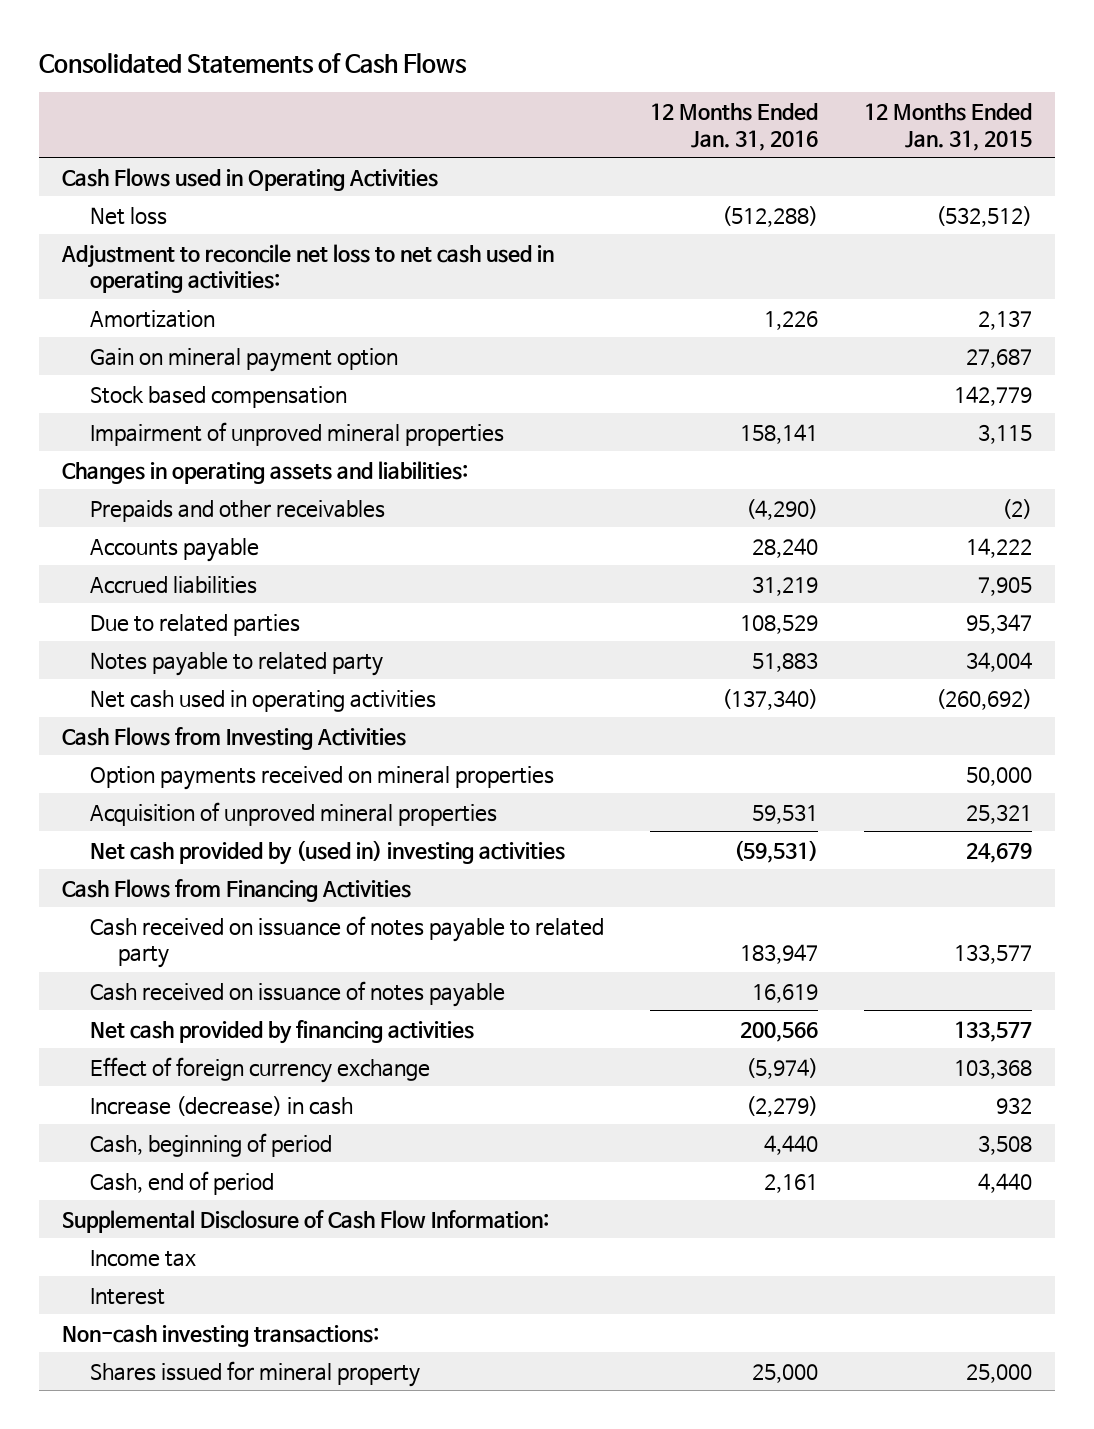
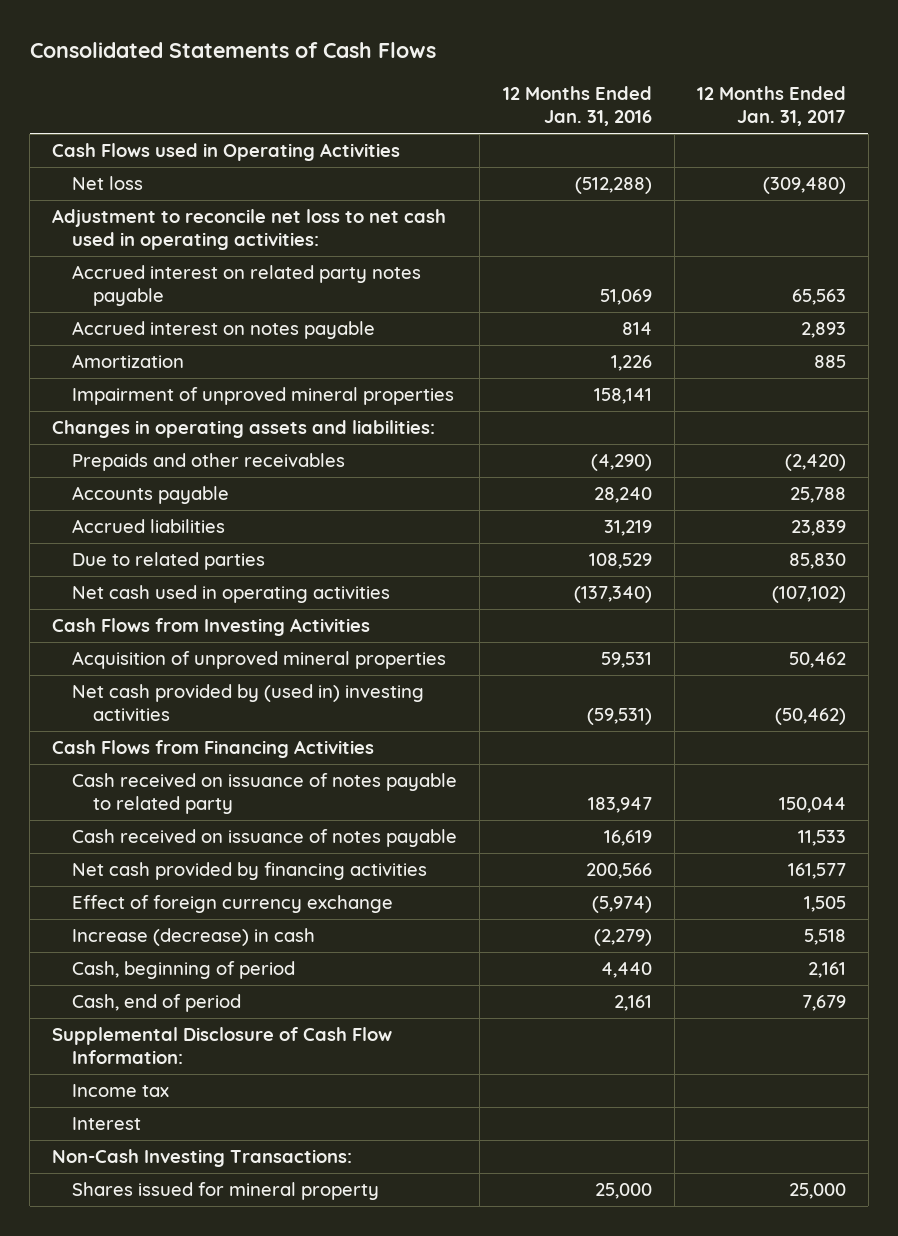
[864,102,1033,151] 12 Months Ended Jan. 31, 2015 -> none
none -> [696,85,846,127] 12 Months Ended Jan. 31, 2017
none -> [72,264,422,307] Accrued interest on related party notes payable
none -> [72,320,376,339] Accrued interest on notes payable
[90,347,399,372] Gain on mineral payment option -> none
[90,385,348,408] Stock based compensation -> none
[90,651,384,676] Notes payable to related party -> none
[90,765,555,790] Option payments received on mineral properties -> none
[62,1324,380,1347] Non-cash investing transactions: -> [52,1148,353,1167] Non-Cash Investing Transactions:

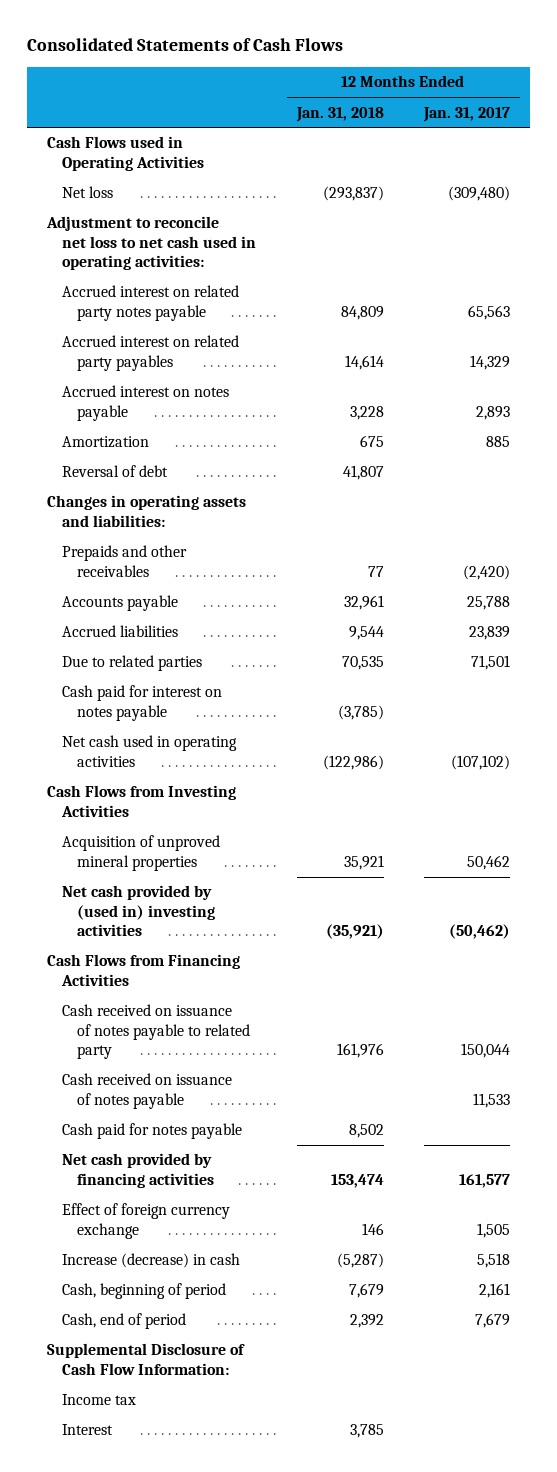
[502,85,652,127] 12 Months Ended Jan. 31, 2016 -> none
none -> [295,106,384,122] Jan. 31, 2018
none -> [62,335,240,371] Accrued interest on related party payables
[72,386,455,405] Impairment of unproved mineral properties -> none
none -> [62,465,169,478] Reversal of debt
[788,552,846,569] 85,830 -> [471,655,511,671] 71,501
none -> [62,685,223,721] Cash paid for interest on notes payable
none -> [62,1123,243,1140] Cash paid for notes payable
[52,1148,353,1167] Non-Cash Investing Transactions: -> none
[72,1181,380,1200] Shares issued for mineral property -> none

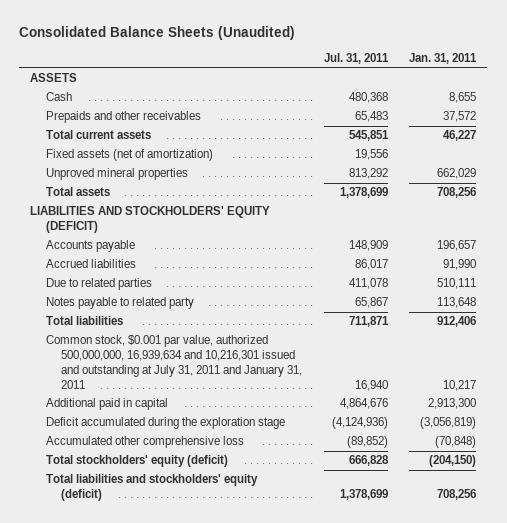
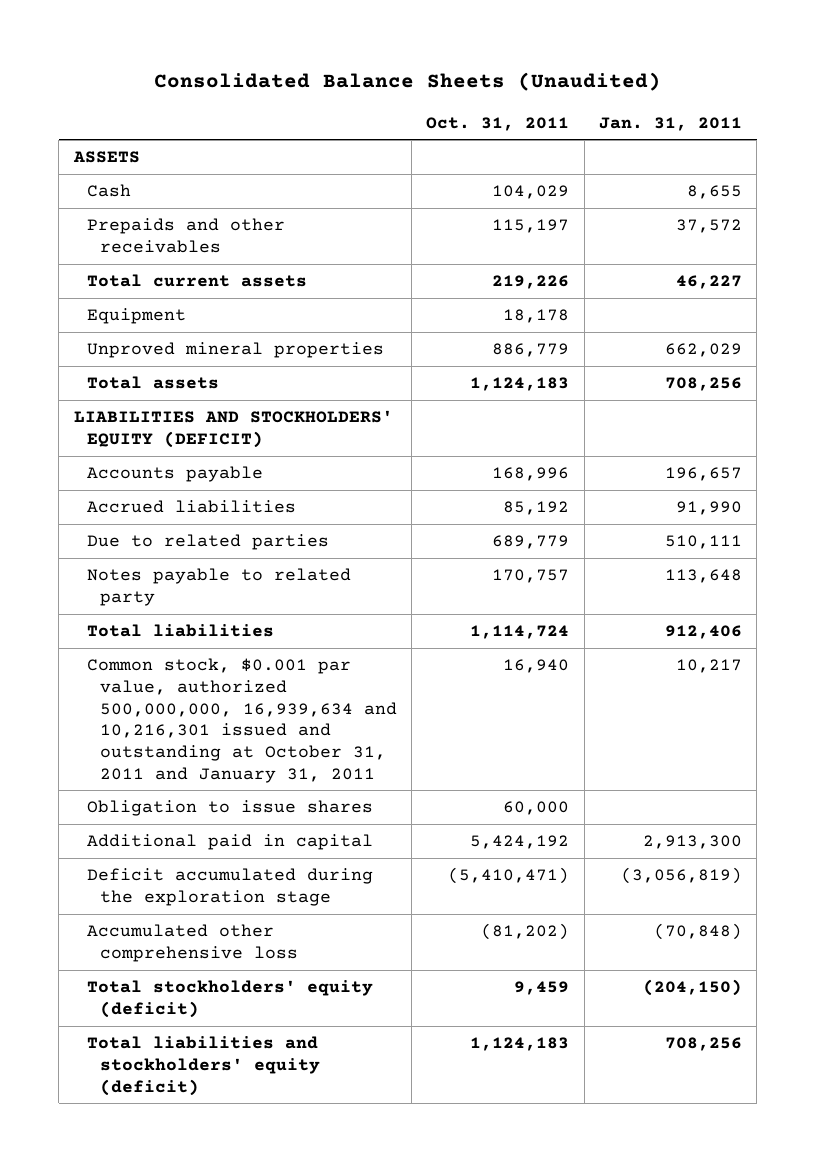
[323,53,389,65] Jul. 31, 2011 -> none
none -> [426,116,570,131] Oct. 31, 2011
[45,149,213,162] Fixed assets (net of amortization) -> [86,308,186,325] Equipment
[45,335,302,389] Common stock, $0.001 par value, authorized 500,000,000, 16,939,634 and 10,216,301 issued and outstanding at July 31, 2011 and January 31, 2011 -> [86,658,398,783] Common stock, $0.001 par value, authorized 500,000,000, 16,939,634 and 10,216,301 issued and outstanding at October 31, 2011 and January 31, 2011
none -> [86,800,373,817] Obligation to issue shares

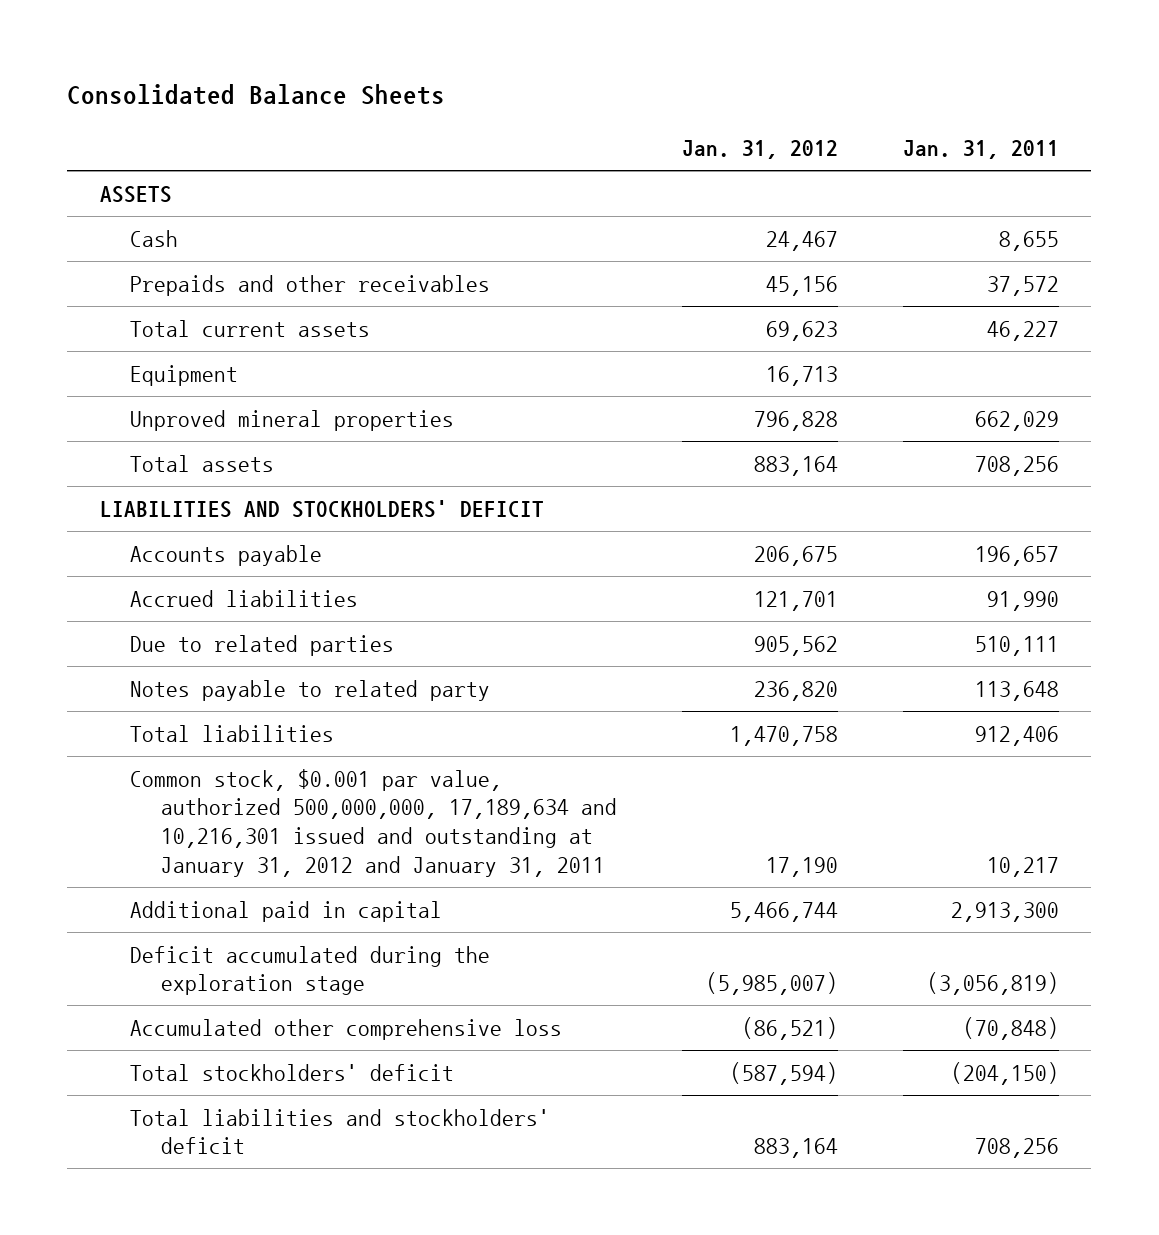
[153,72,661,92] Consolidated Balance Sheets (Unaudited) -> [67,83,446,105] Consolidated Balance Sheets
[426,116,570,131] Oct. 31, 2011 -> none
none -> [681,140,838,160] Jan. 31, 2012
[73,410,393,448] LIABILITIES AND STOCKHOLDERS' EQUITY (DEFICIT) -> [99,499,544,518] LIABILITIES AND STOCKHOLDERS' DEFICIT
[86,800,373,817] Obligation to issue shares -> none
[86,658,398,783] Common stock, $0.001 par value, authorized 500,000,000, 16,939,634 and 10,216,301 issued and outstanding at October 31, 2011 and January 31, 2011 -> [130,768,617,877] Common stock, $0.001 par value, authorized 500,000,000, 17,189,634 and 10,216,301 issued and outstanding at January 31, 2012 and January 31, 2011
[86,980,373,1018] Total stockholders' equity (deficit) -> [130,1063,455,1081] Total stockholders' deficit
[86,1036,321,1096] Total liabilities and stockholders' equity (deficit) -> [130,1108,551,1155] Total liabilities and stockholders' deficit

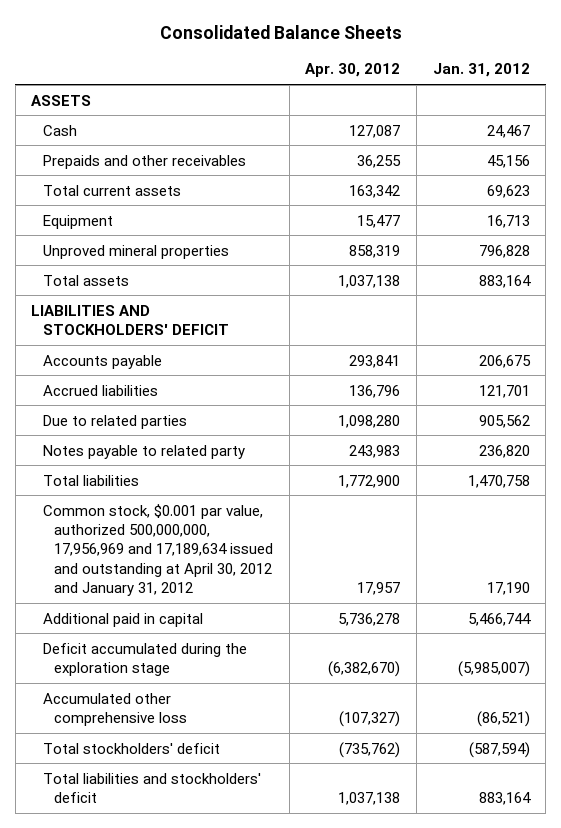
[902,140,1059,160] Jan. 31, 2011 -> none
none -> [305,63,401,78] Apr. 30, 2012
[130,768,617,877] Common stock, $0.001 par value, authorized 500,000,000, 17,189,634 and 10,216,301 issued and outstanding at January 31, 2012 and January 31, 2011 -> [42,503,273,597] Common stock, $0.001 par value, authorized 500,000,000, 17,956,969 and 17,189,634 issued and outstanding at April 30, 2012 and January 31, 2012

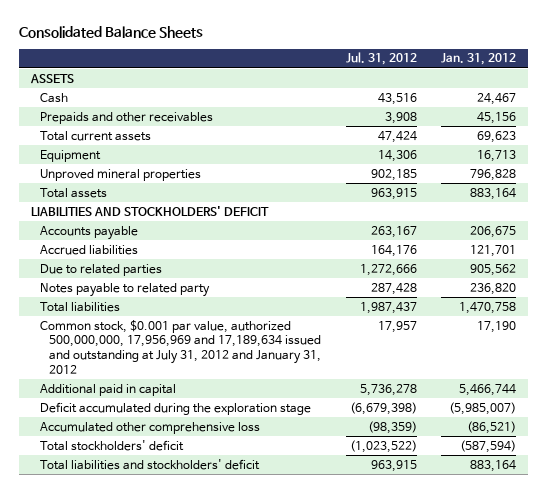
[305,63,401,78] Apr. 30, 2012 -> none
none -> [345,52,417,66] Jul. 31, 2012
[42,503,273,597] Common stock, $0.001 par value, authorized 500,000,000, 17,956,969 and 17,189,634 issued and outstanding at April 30, 2012 and January 31, 2012 -> [40,319,322,374] Common stock, $0.001 par value, authorized 500,000,000, 17,956,969 and 17,189,634 issued and outstanding at July 31, 2012 and January 31, 2012

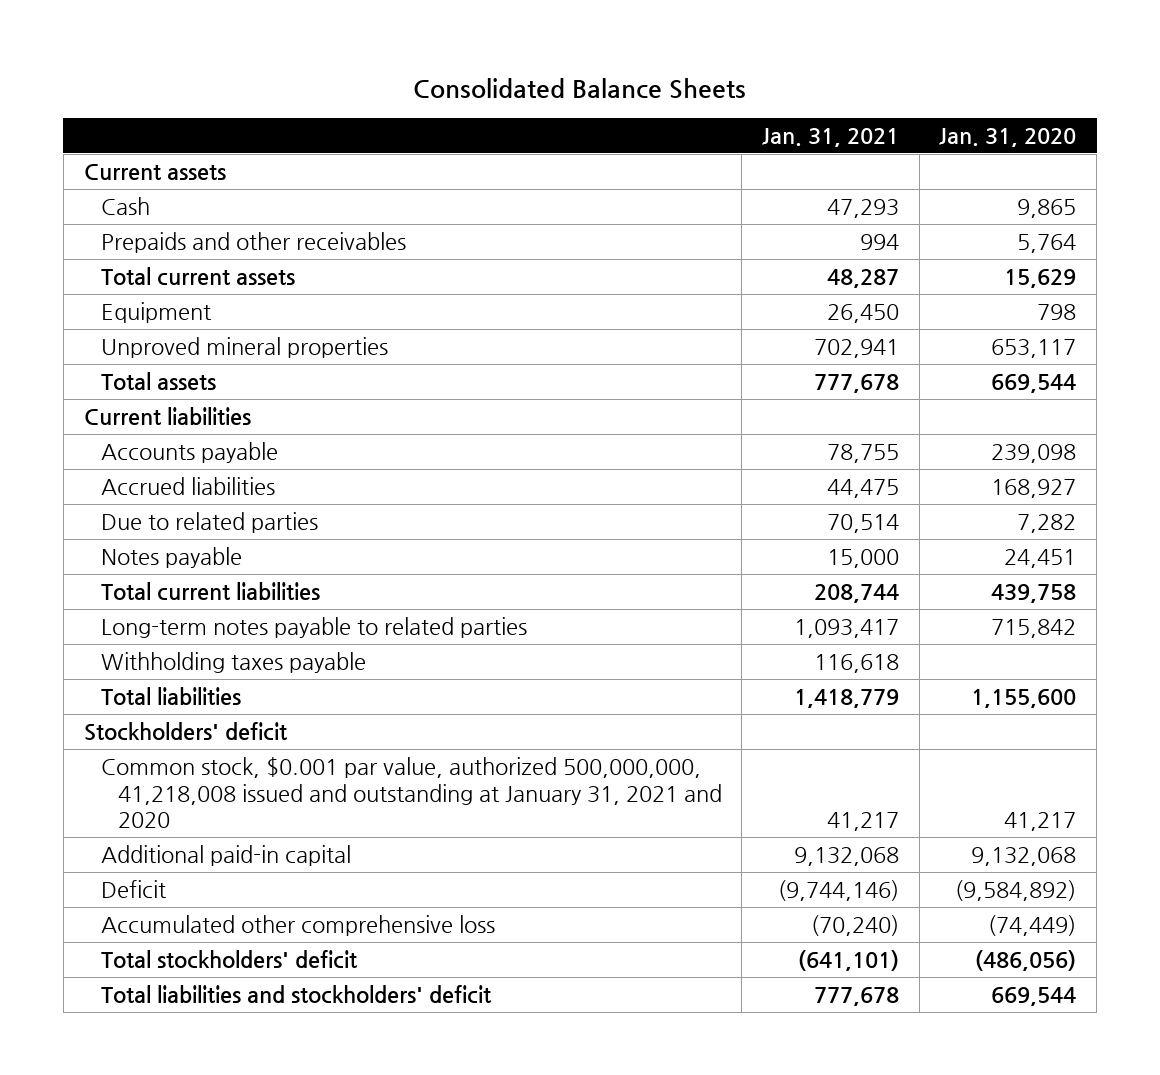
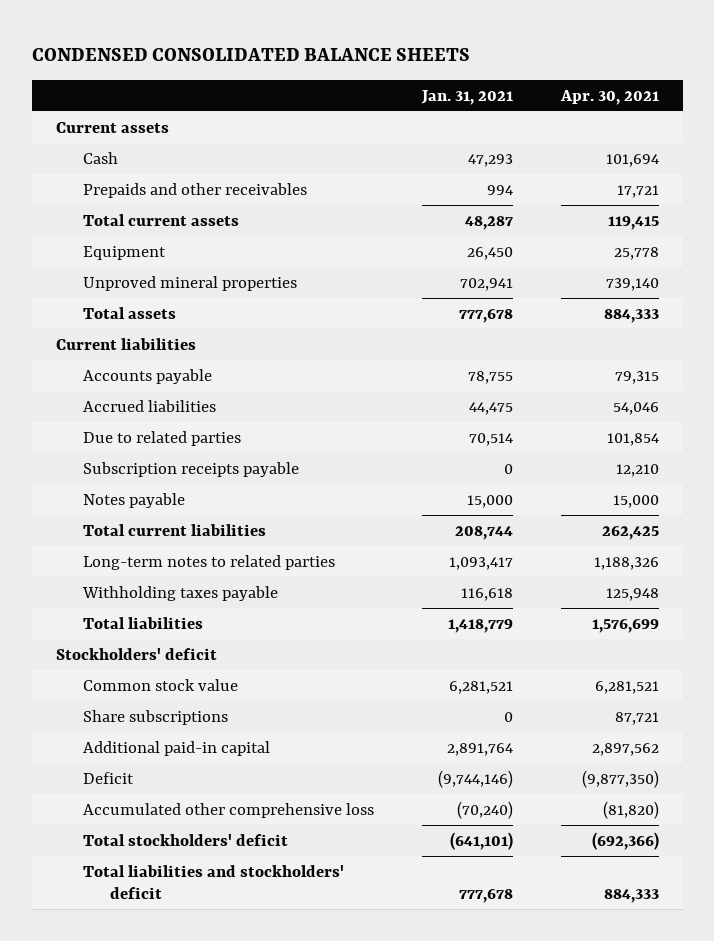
[413,77,747,99] Consolidated Balance Sheets -> [31,48,470,62] CONDENSED CONSOLIDATED BALANCE SHEETS
[939,127,1077,147] Jan. 31, 2020 -> none
none -> [559,89,659,105] Apr. 30, 2021
none -> [83,461,300,477] Subscription receipts payable
[100,616,527,638] Long-term notes payable to related parties -> [83,554,336,570] Long-term notes to related parties
[100,756,722,829] Common stock, $0.001 par value, authorized 500,000,000, 41,218,008 issued and outstanding at January 31, 2021 and 2020 -> none
none -> [83,678,239,691] Common stock value
none -> [83,709,229,725] Share subscriptions
[793,846,899,866] 9,132,068 -> [446,742,513,756] 2,891,764

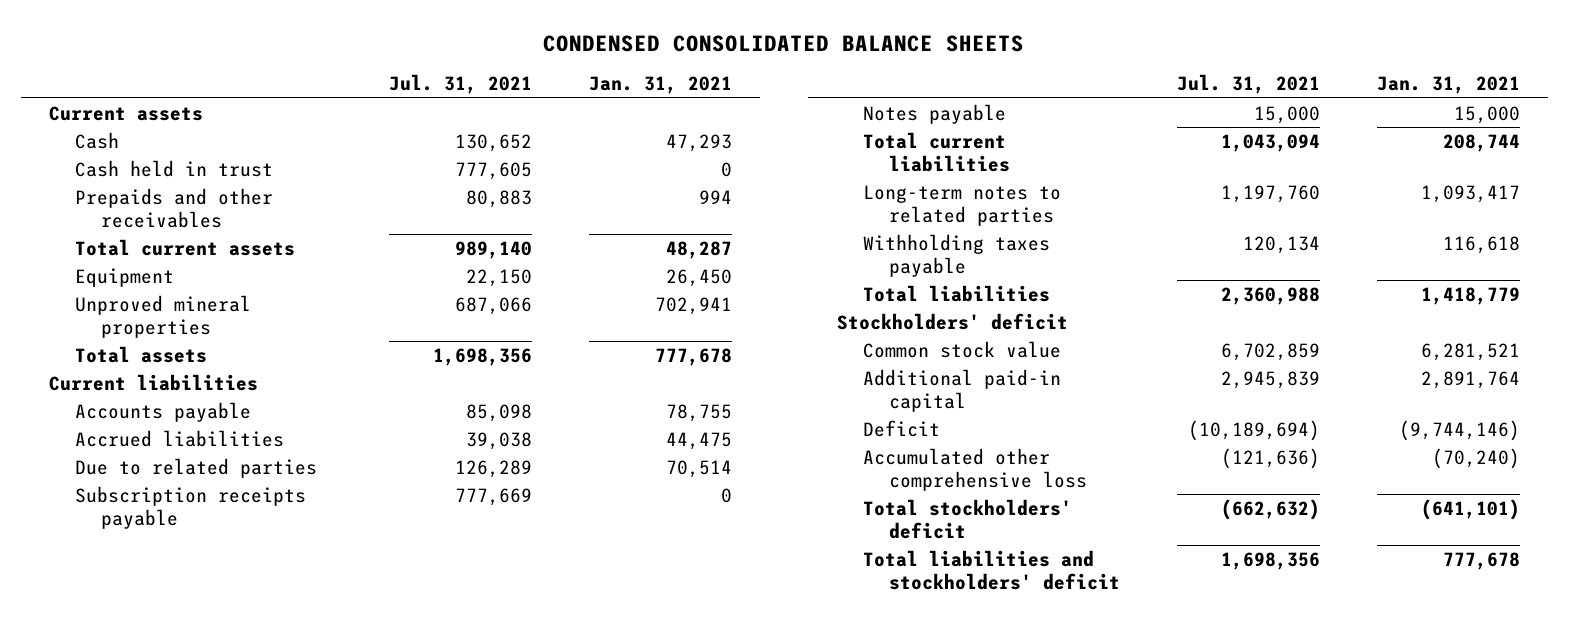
[559,89,659,105] Apr. 30, 2021 -> none
none -> [388,74,532,95] Jul. 31, 2021
none -> [75,159,274,177] Cash held in trust
[83,709,229,725] Share subscriptions -> none

